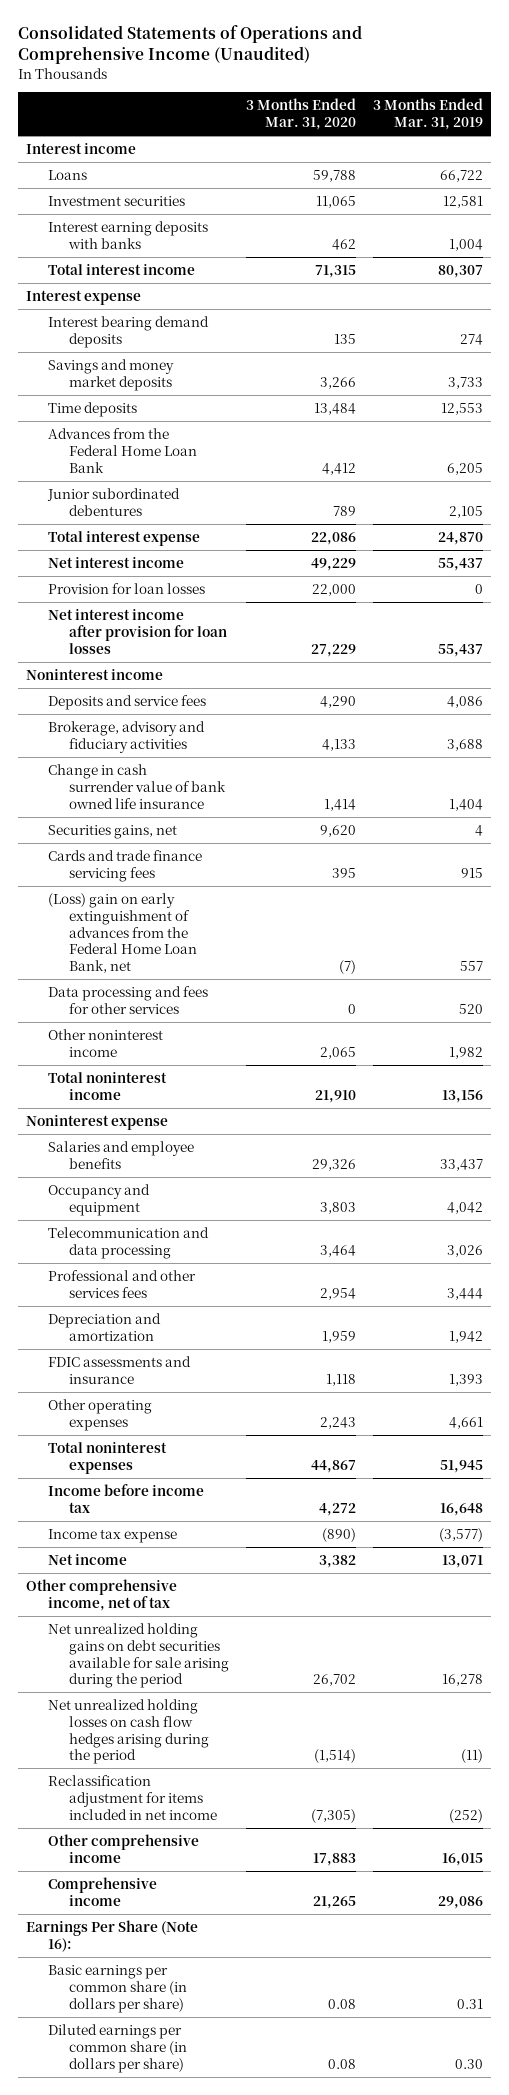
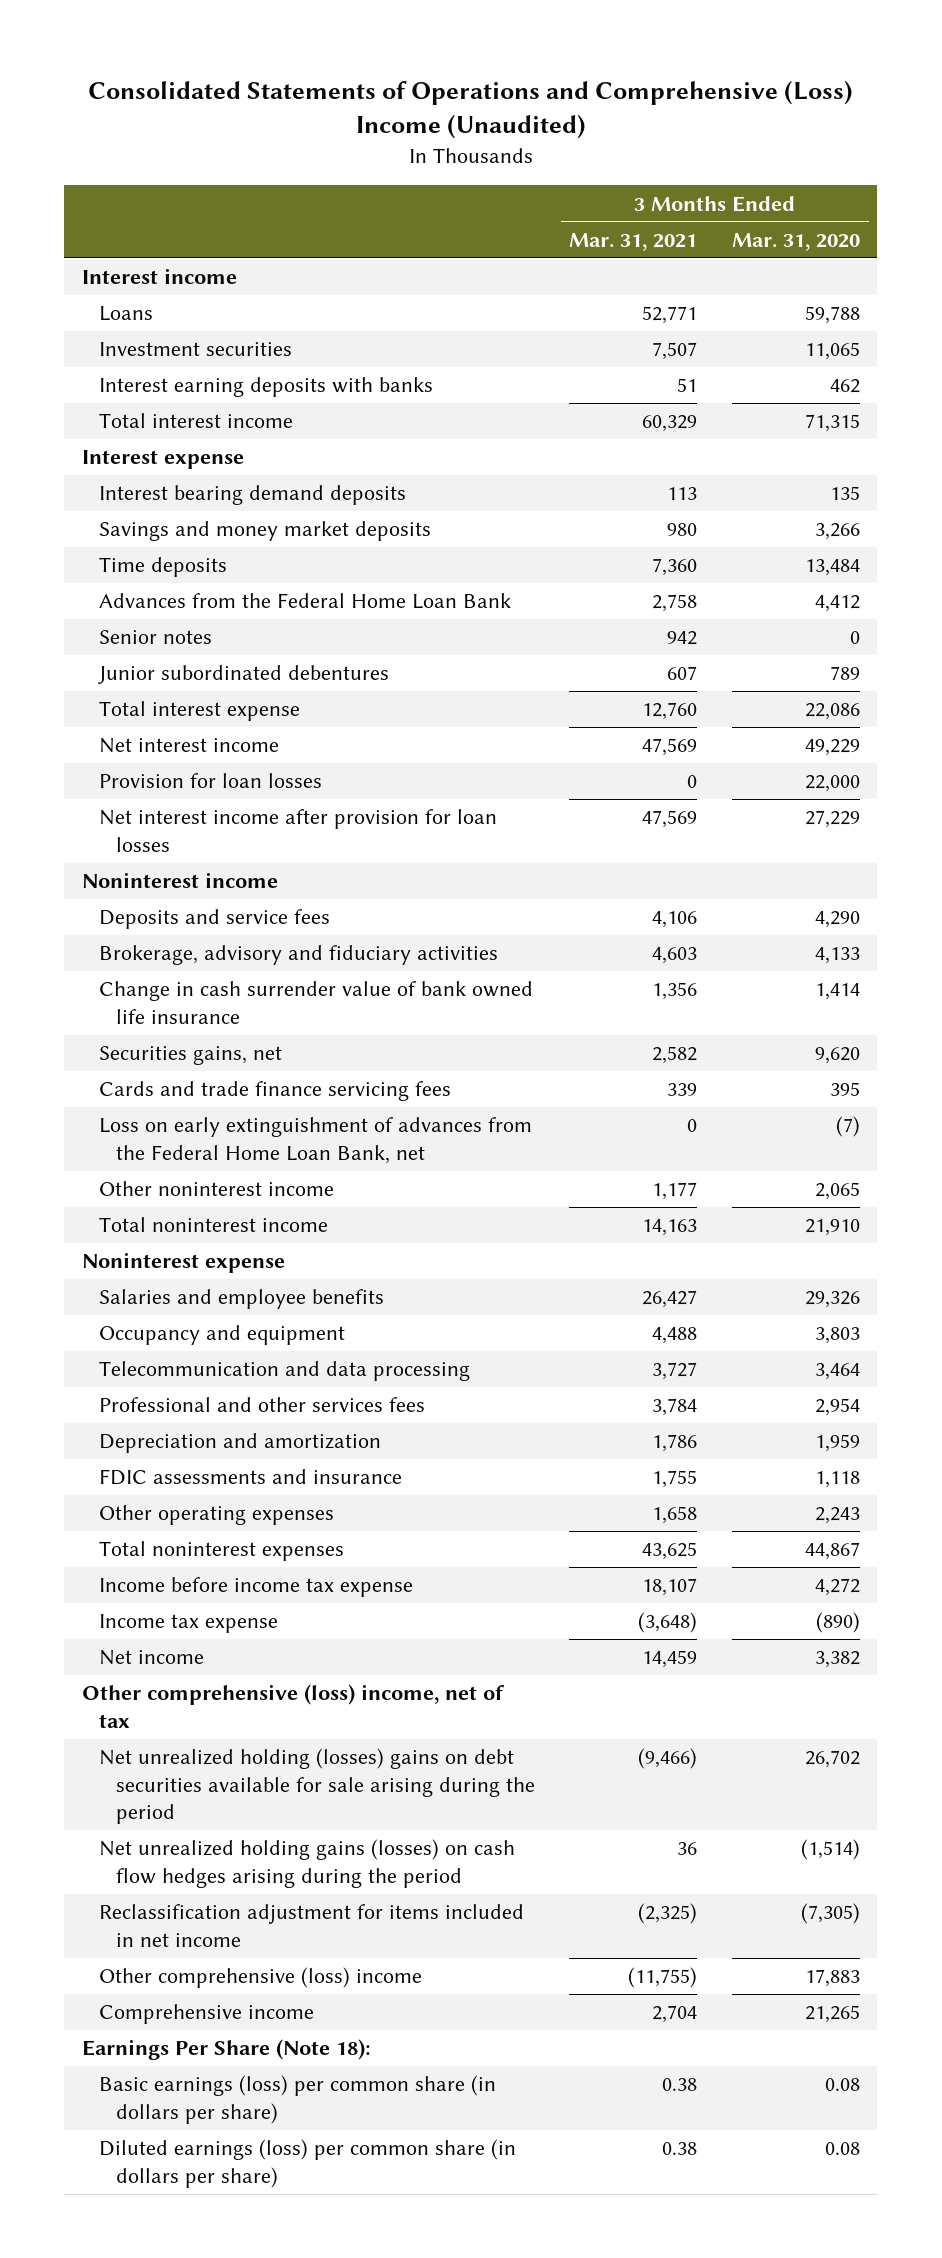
[18,25,363,65] Consolidated Statements of Operations and Comprehensive Income (Unaudited) -> [87,79,853,140] Consolidated Statements of Operations and Comprehensive (Loss) Income (Unaudited)
[372,98,483,131] 3 Months Ended Mar. 31, 2019 -> none
none -> [569,232,698,251] Mar. 31, 2021
none -> [98,630,212,645] Senior notes
[47,986,208,1014] Data processing and fees for other services -> none
[47,893,198,973] (Loss) gain on early extinguishment of advances from the Federal Home Loan Bank, net -> [98,1117,532,1164] Loss on early extinguishment of advances from the Federal Home Loan Bank, net
[47,1484,204,1513] Income before income tax -> [98,1577,413,1598] Income before income tax expense
[26,1579,178,1611] Other comprehensive income, net of tax -> [81,1684,505,1728] Other comprehensive (loss) income, net of tax
[47,1623,230,1689] Net unrealized holding gains on debt securities available for sale arising during the period -> [98,1748,535,1825] Net unrealized holding (losses) gains on debt securities available for sale arising during the period
[47,1699,210,1765] Net unrealized holding losses on cash flow hedges arising during the period -> [98,1839,515,1888] Net unrealized holding gains (losses) on cash flow hedges arising during the period
[47,1834,199,1863] Other comprehensive income -> [98,1967,422,1989] Other comprehensive (loss) income
[26,1920,199,1952] Earnings Per Share (Note 16): -> [81,2039,371,2061] Earnings Per Share (Note 18):
[47,1965,188,2013] Basic earnings per common share (in dollars per share) -> [98,2075,496,2124] Basic earnings (loss) per common share (in dollars per share)
[47,2024,188,2073] Diluted earnings per common share (in dollars per share) -> [98,2139,516,2188] Diluted earnings (loss) per common share (in dollars per share)

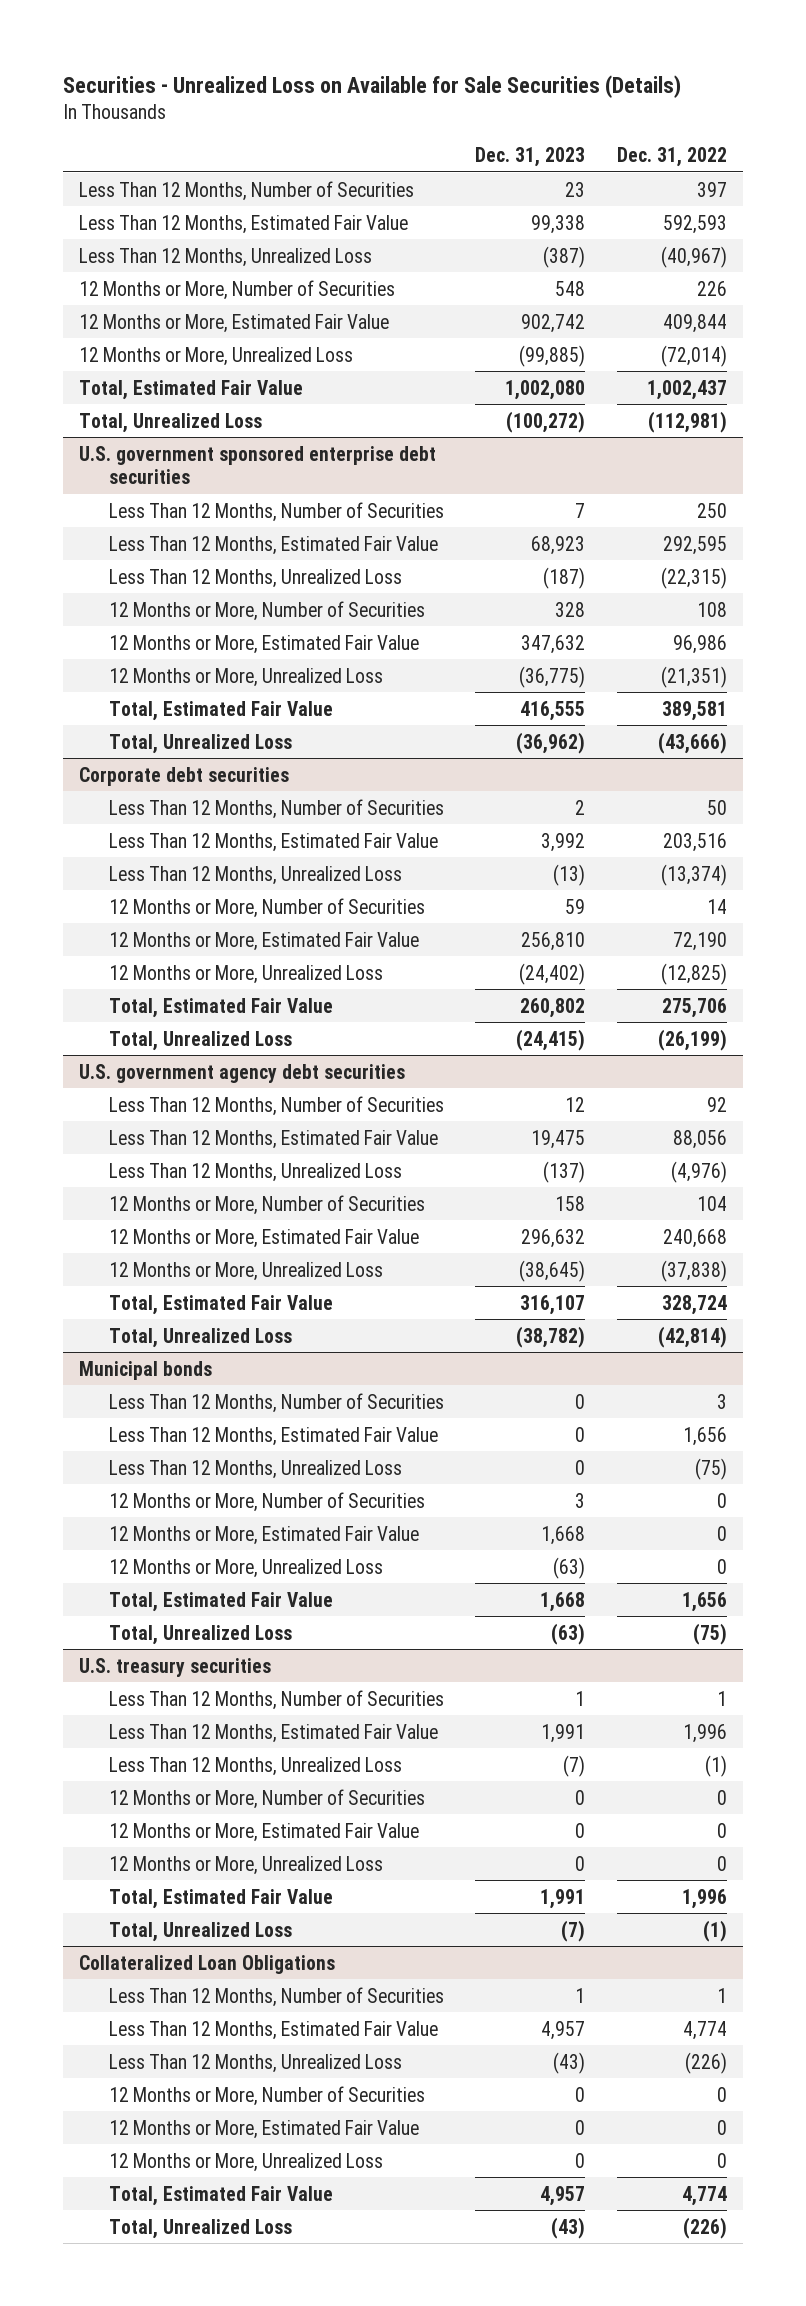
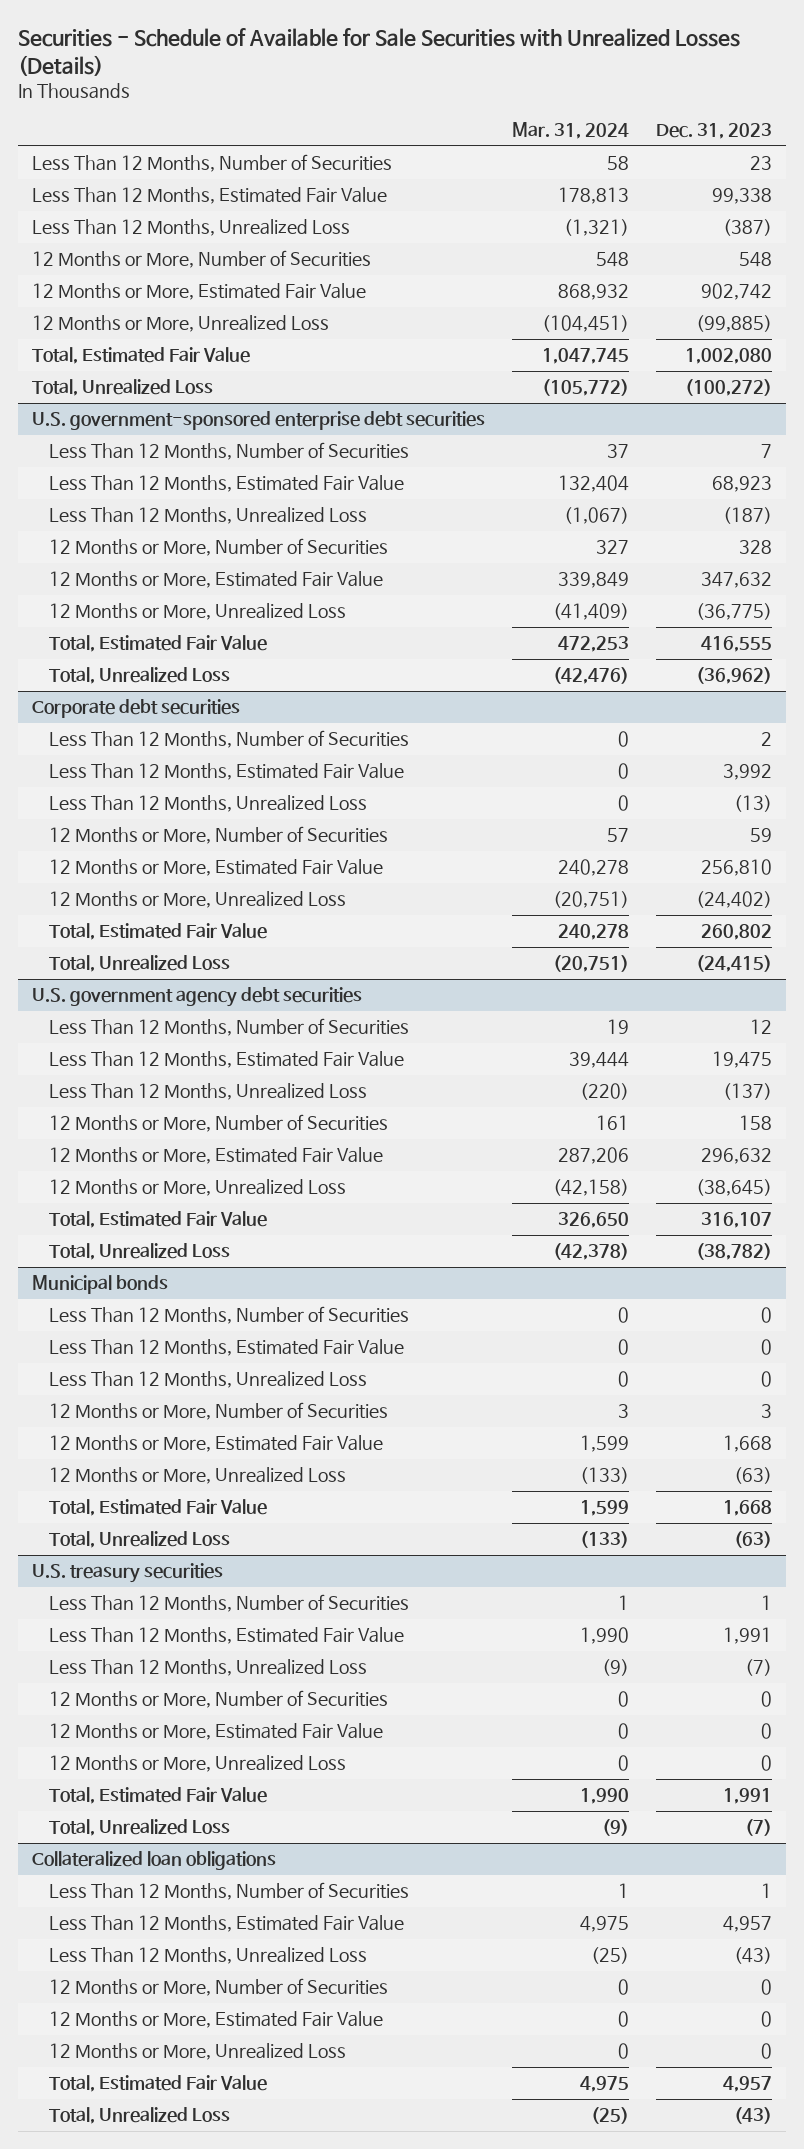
[63,75,682,99] Securities - Unrealized Loss on Available for Sale Securities (Details) -> [17,28,740,76] Securities - Schedule of Available for Sale Securities with Unrealized Losses (Details)
[617,147,728,168] Dec. 31, 2022 -> none
none -> [511,122,629,140] Mar. 31, 2024
[79,445,437,485] U.S. government sponsored enterprise debt securities -> [31,411,485,431] U.S. government-sponsored enterprise debt securities
[79,1954,336,1974] Collateralized Loan Obligations -> [31,1851,276,1871] Collateralized loan obligations

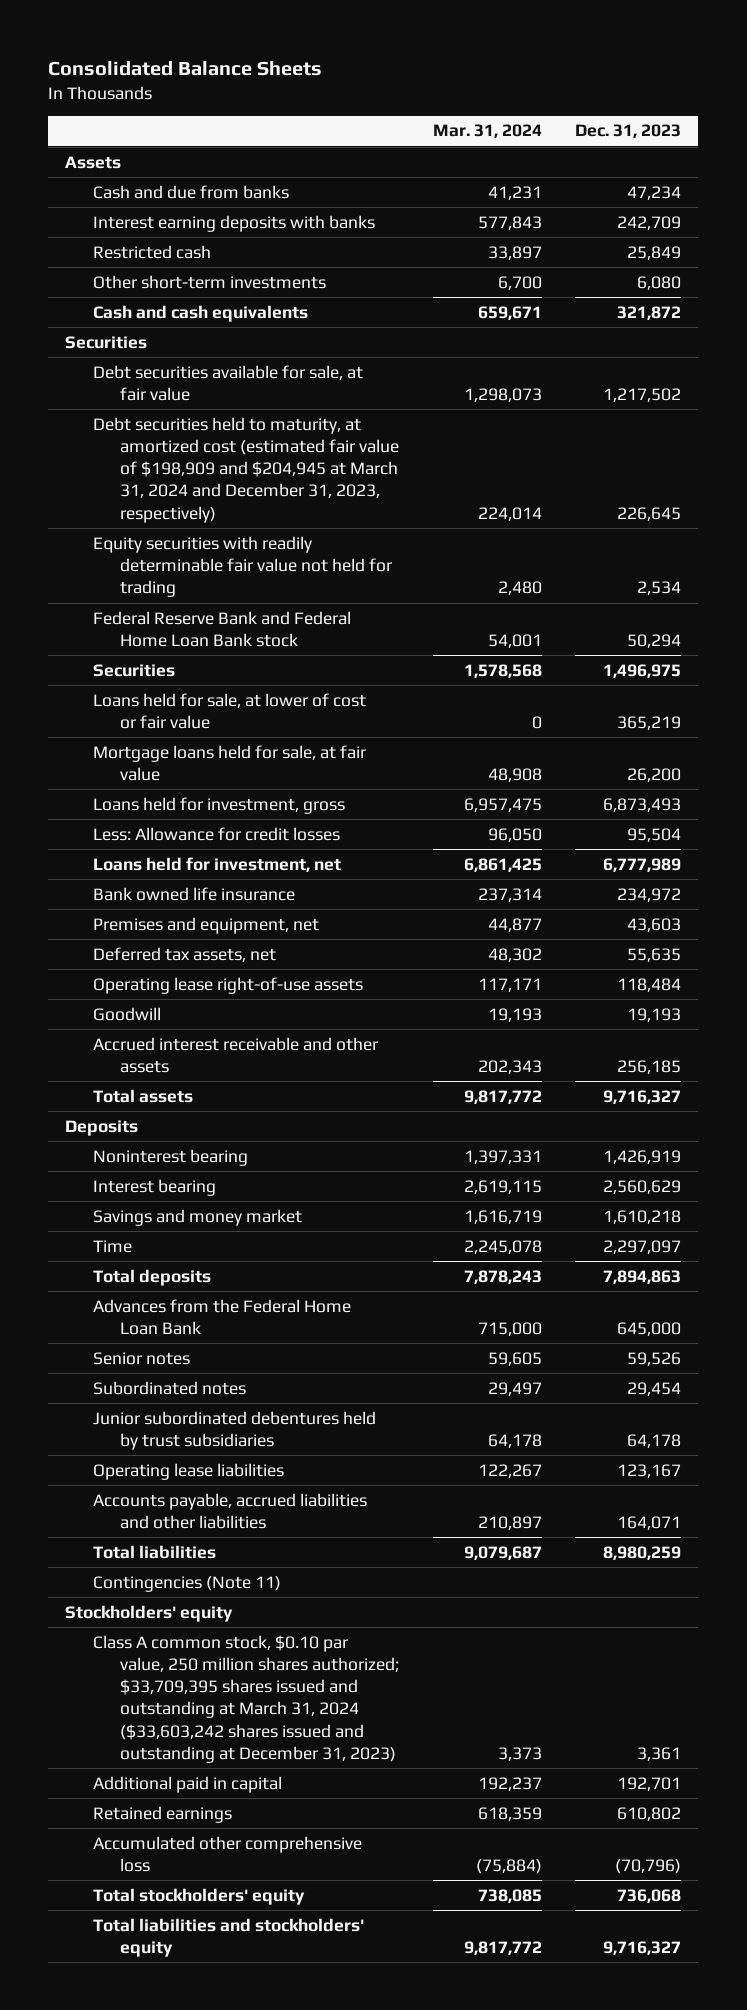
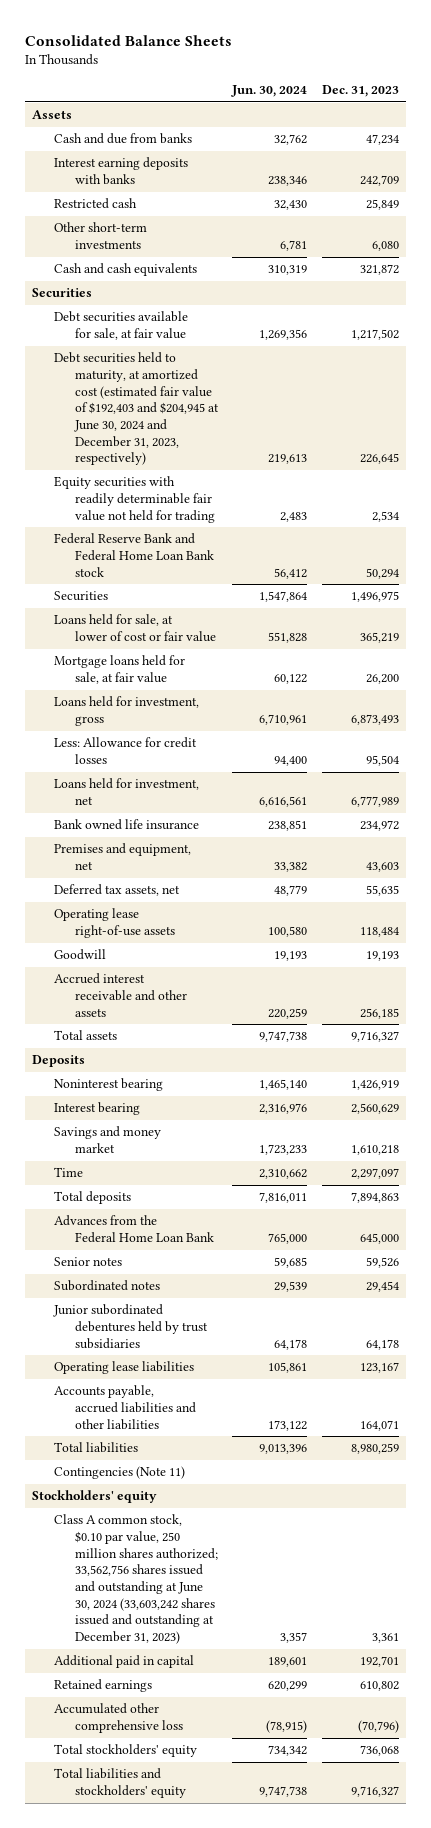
[432,124,542,139] Mar. 31, 2024 -> none
none -> [231,84,308,97] Jun. 30, 2024
[92,416,399,523] Debt securities held to maturity, at amortized cost (estimated fair value of $198,909 and $204,945 at March 31, 2024 and December 31, 2023, respectively) -> [53,352,220,466] Debt securities held to maturity, at amortized cost (estimated fair value of $192,403 and $204,945 at June 30, 2024 and December 31, 2023, respectively)
[92,1634,399,1764] Class A common stock, $0.10 par value, 250 million shares authorized; $33,709,395 shares issued and outstanding at March 31, 2024 ($33,603,242 shares issued and outstanding at December 31, 2023) -> [53,1514,219,1644] Class A common stock, $0.10 par value, 250 million shares authorized; 33,562,756 shares issued and outstanding at June 30, 2024 (33,603,242 shares issued and outstanding at December 31, 2023)

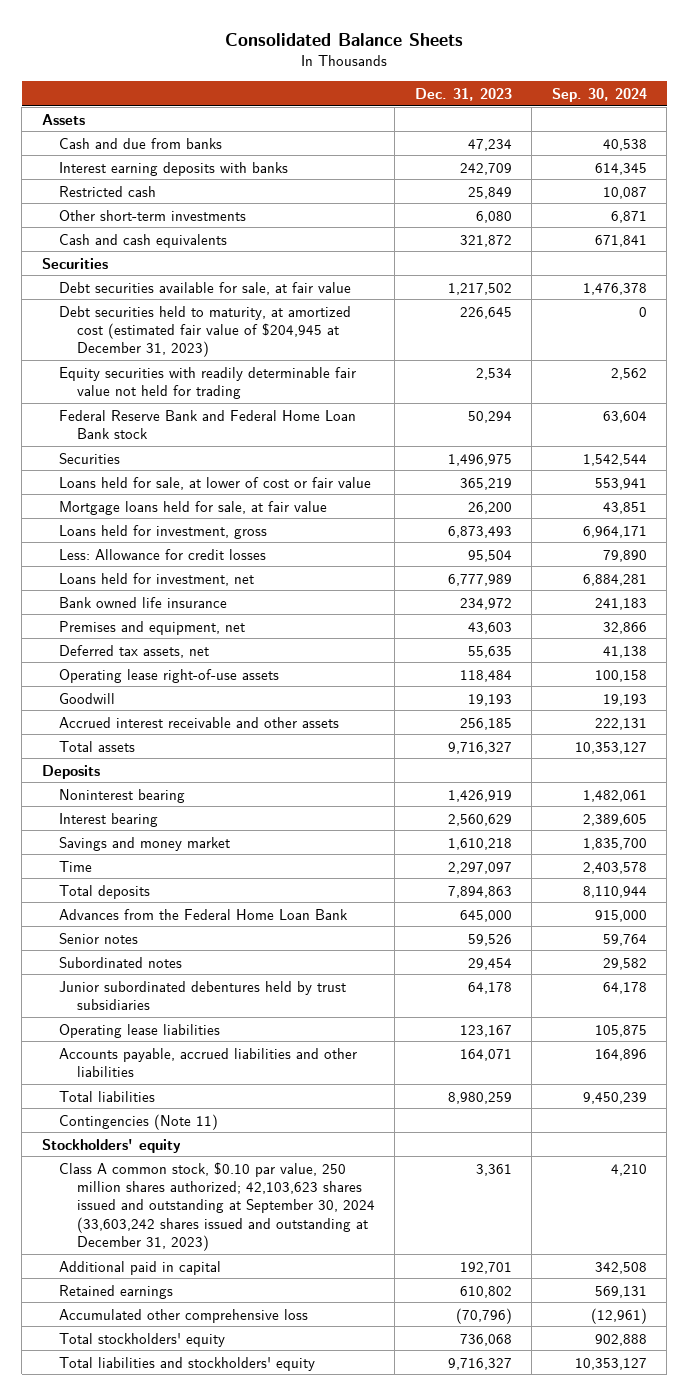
[231,84,308,97] Jun. 30, 2024 -> none
none -> [551,87,647,102] Sep. 30, 2024
[53,352,220,466] Debt securities held to maturity, at amortized cost (estimated fair value of $192,403 and $204,945 at June 30, 2024 and December 31, 2023, respectively) -> [59,305,352,358] Debt securities held to maturity, at amortized cost (estimated fair value of $204,945 at December 31, 2023)
[53,1514,219,1644] Class A common stock, $0.10 par value, 250 million shares authorized; 33,562,756 shares issued and outstanding at June 30, 2024 (33,603,242 shares issued and outstanding at December 31, 2023) -> [59,1161,375,1251] Class A common stock, $0.10 par value, 250 million shares authorized; 42,103,623 shares issued and outstanding at September 30, 2024 (33,603,242 shares issued and outstanding at December 31, 2023)

